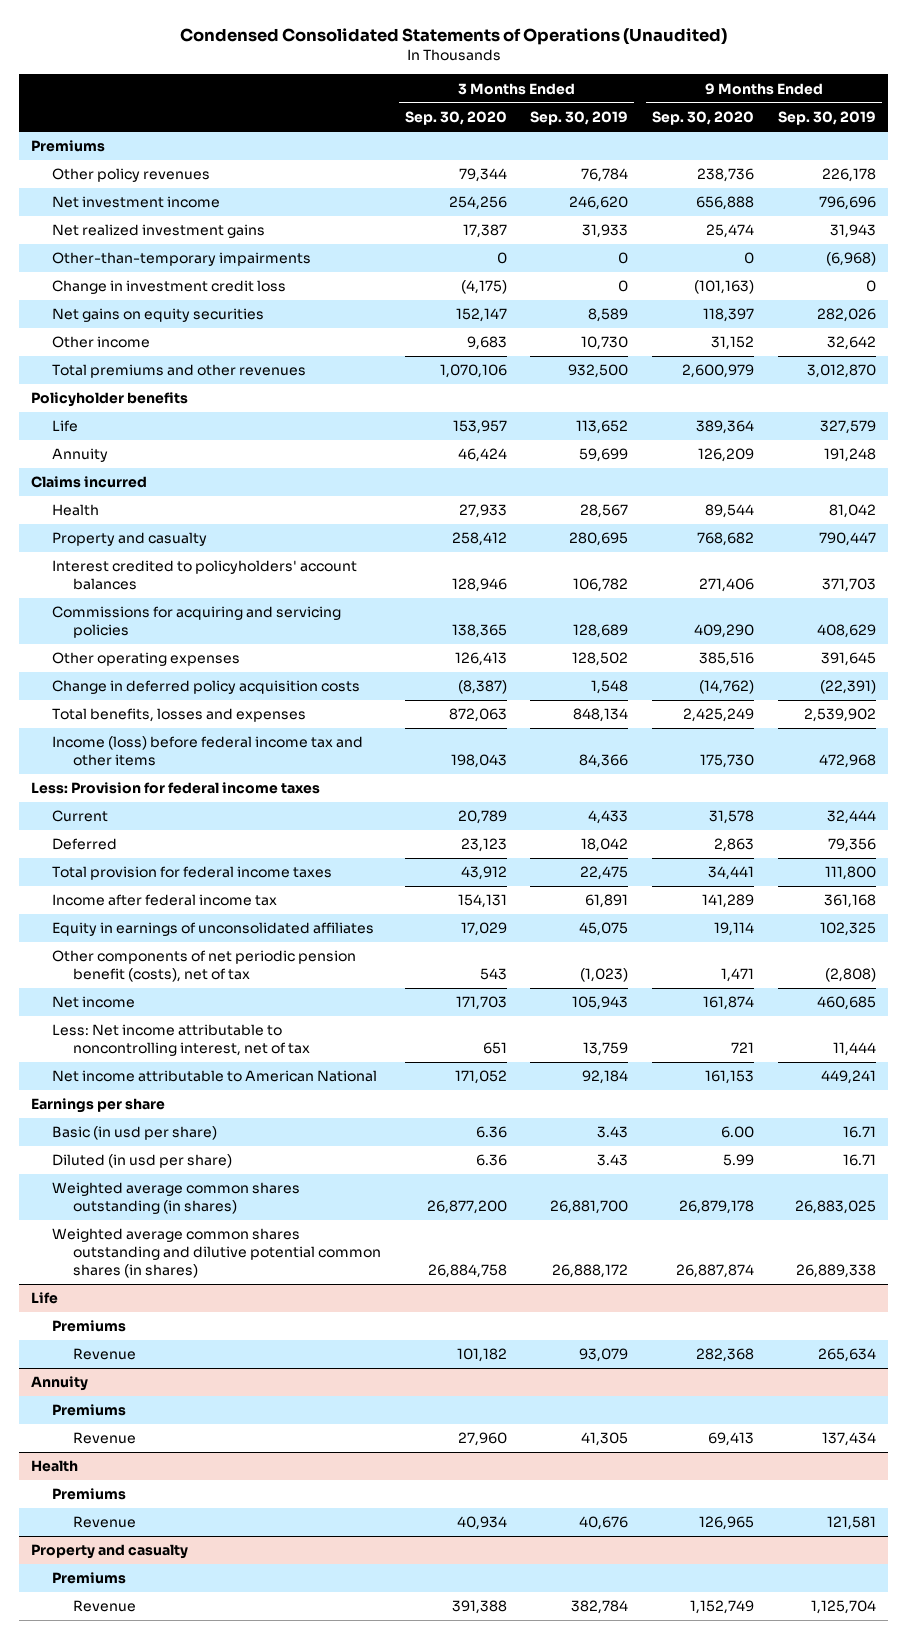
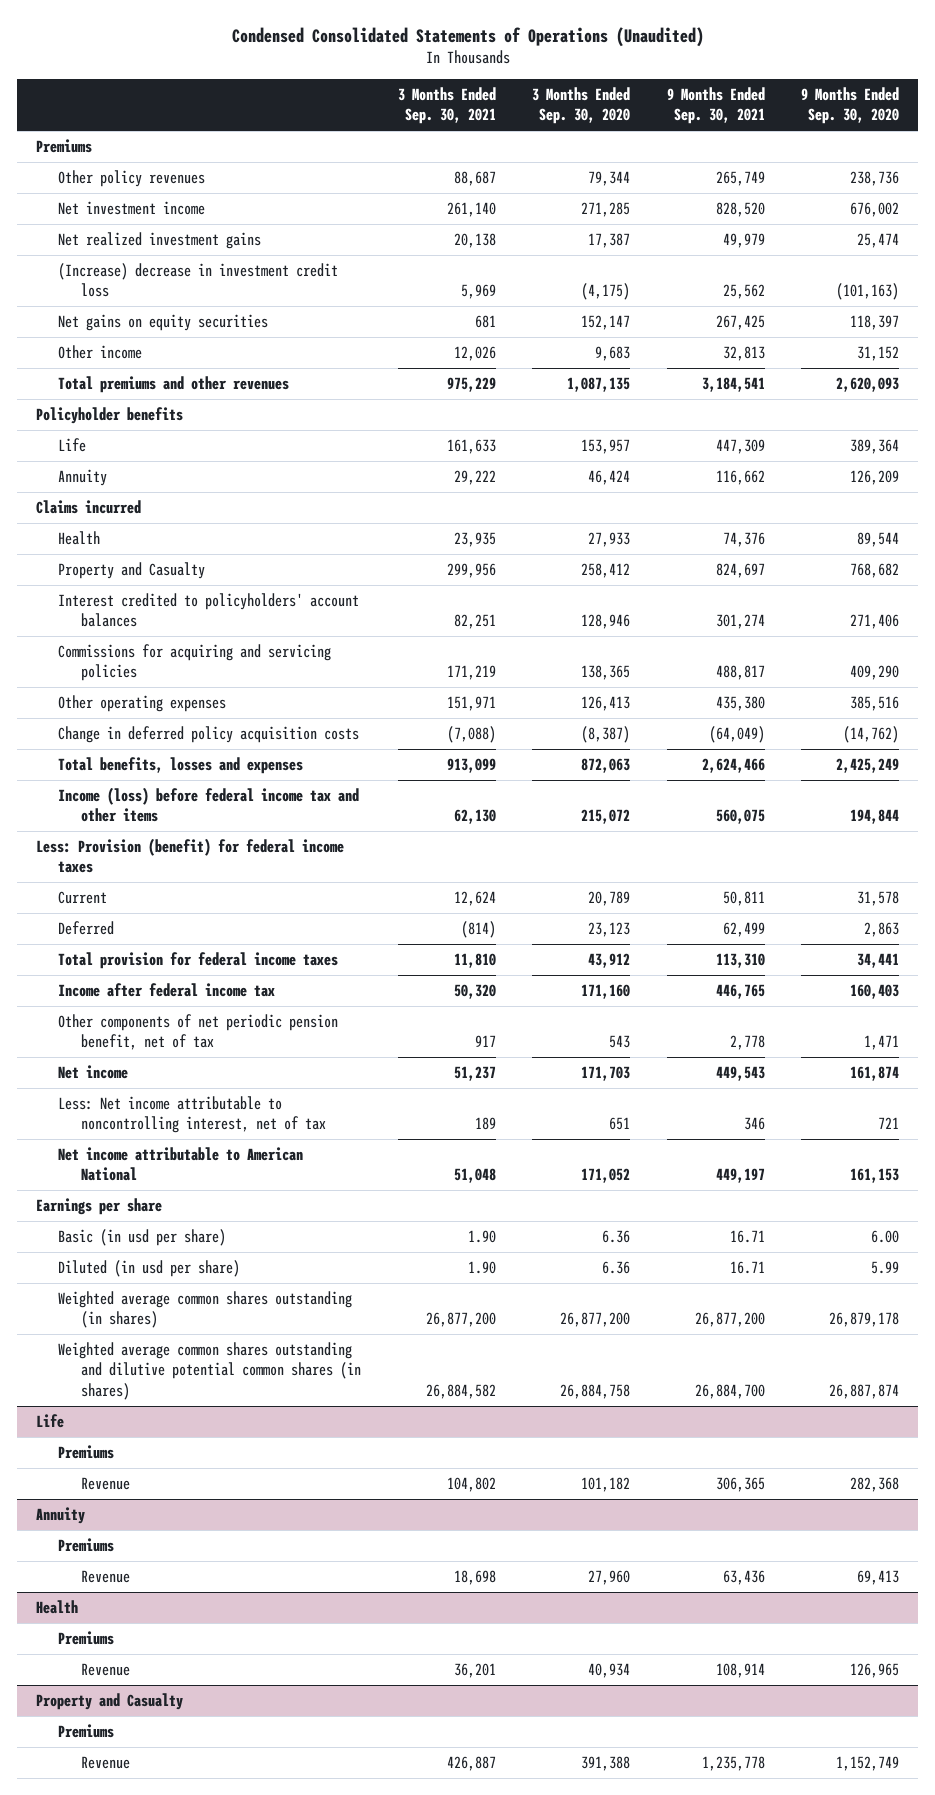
[530,111,629,126] Sep. 30, 2019 -> none
[778,111,877,126] Sep. 30, 2019 -> none
none -> [397,87,496,125] 3 Months Ended Sep. 30, 2021
none -> [666,87,765,125] 9 Months Ended Sep. 30, 2021
[448,196,507,211] 254,256 -> [581,202,631,218] 271,285
[696,196,755,211] 656,888 -> [850,202,900,218] 676,002
[51,252,311,267] Other-than-temporary impairments -> none
[51,280,286,295] Change in investment credit loss -> [58,263,339,298] (Increase) decrease in investment credit loss
[439,364,507,379] 1,070,106 -> [567,377,631,393] 1,087,135
[682,364,755,379] 2,600,979 -> [836,377,900,393] 2,620,093
[51,532,207,547] Property and casualty -> [58,562,206,580] Property and Casualty
[450,754,507,769] 198,043 -> [581,809,631,825] 215,072
[700,754,755,769] 175,730 -> [850,809,900,825] 194,844
[31,782,321,795] Less: Provision for federal income taxes -> [35,838,344,874] Less: Provision (benefit) for federal income taxes
[51,922,374,937] Equity in earnings of unconsolidated affiliates -> none
[457,894,507,909] 154,131 -> [581,984,631,1000] 171,160
[702,894,755,909] 141,289 -> [850,984,900,1000] 160,403
[51,950,356,983] Other components of net periodic pension benefit (costs), net of tax -> [58,1014,339,1051] Other components of net periodic pension benefit, net of tax
[31,1544,189,1560] Property and casualty -> [35,1693,183,1711] Property and Casualty

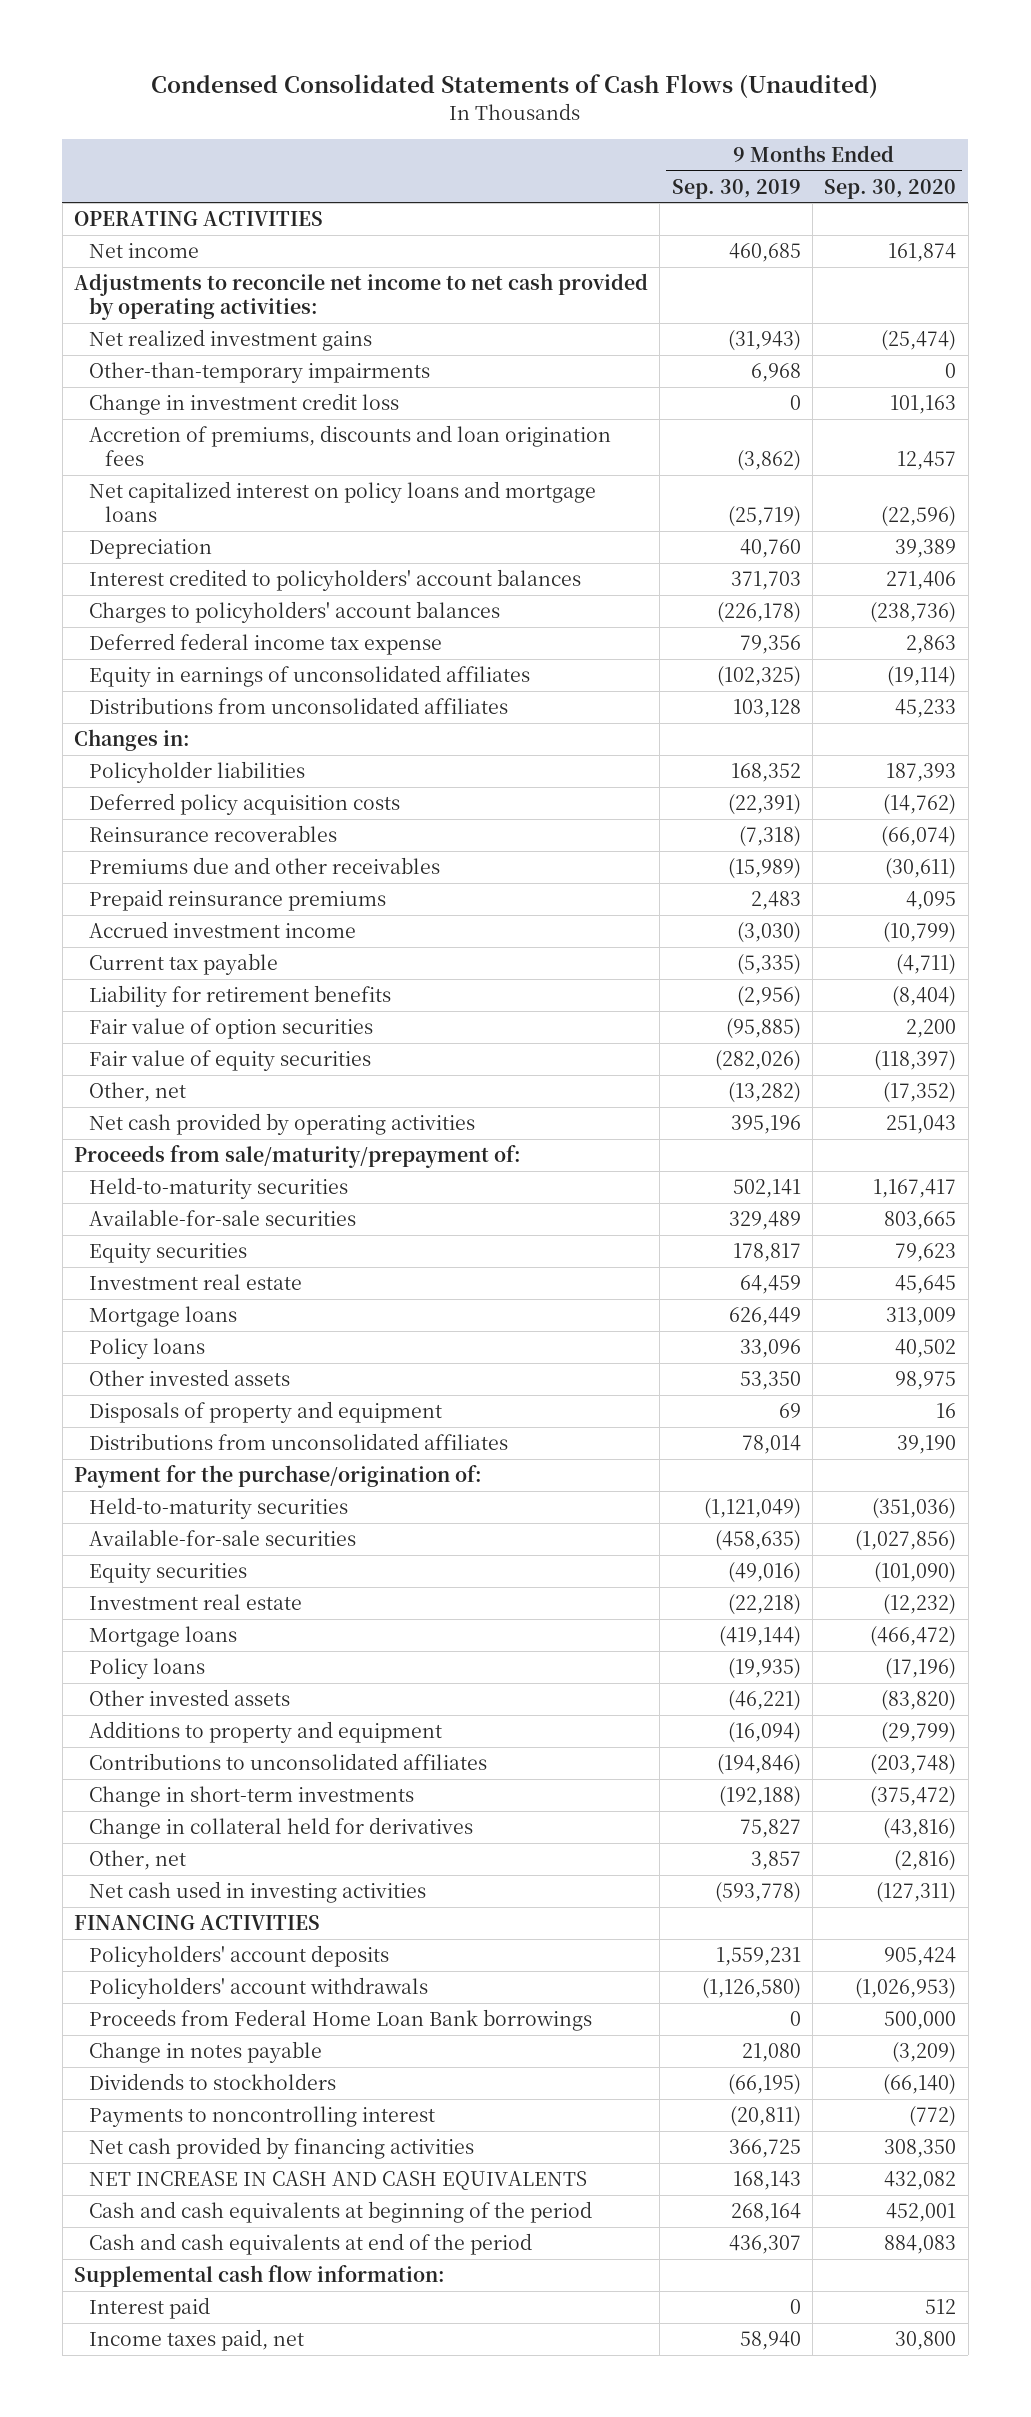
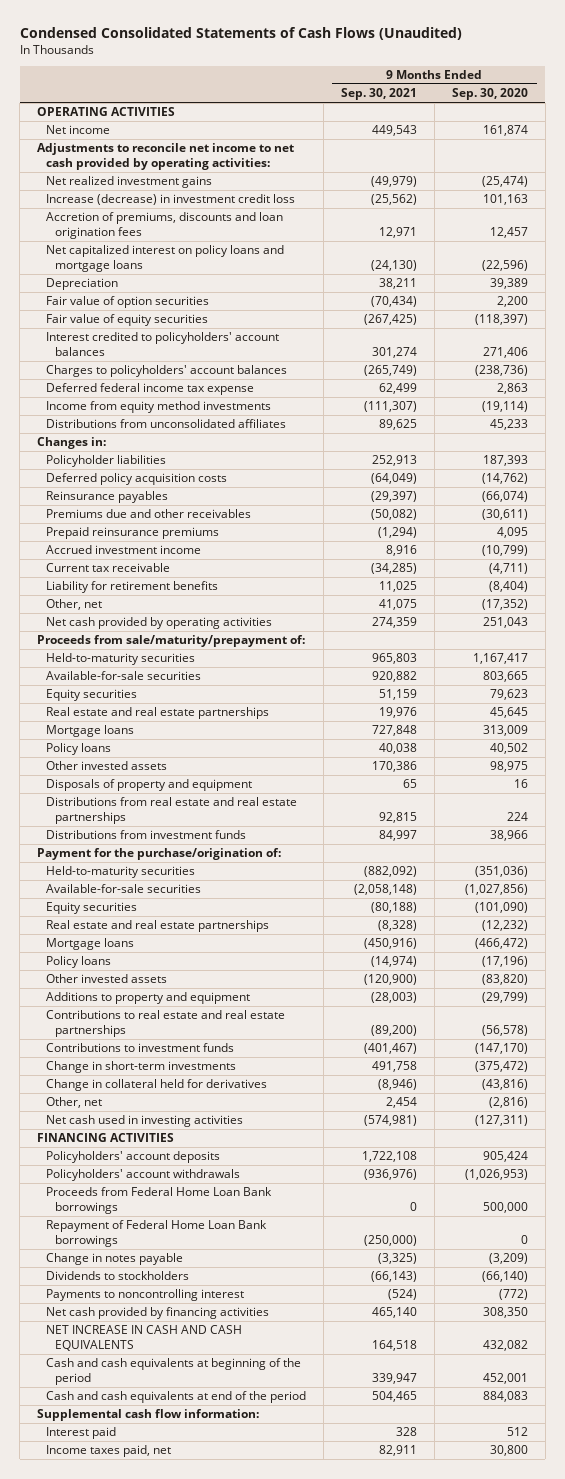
[671,178,801,199] Sep. 30, 2019 -> none
none -> [340,88,417,101] Sep. 30, 2021
[89,361,431,383] Other-than-temporary impairments -> none
[89,392,400,415] Change in investment credit loss -> [46,194,296,206] Increase (decrease) in investment credit loss
[89,1017,374,1039] Fair value of option securities -> [46,296,210,309] Fair value of option securities
[89,1049,372,1071] Fair value of equity securities -> [46,314,209,327] Fair value of equity securities
[89,664,531,687] Equity in earnings of unconsolidated affiliates -> [46,401,272,414] Income from equity method investments
[89,824,338,842] Reinsurance recoverables -> [46,491,169,504] Reinsurance payables
[89,952,279,975] Current tax payable -> [46,563,171,573] Current tax receivable
[89,1273,303,1290] Investment real estate -> [46,707,270,720] Real estate and real estate partnerships
none -> [46,797,298,825] Distributions from real estate and real estate partnerships
[89,1432,509,1450] Distributions from unconsolidated affiliates -> [46,830,247,840] Distributions from investment funds
[897,1434,957,1454] 39,190 -> [489,830,528,842] 38,966
[89,1593,303,1610] Investment real estate -> [46,920,270,933] Real estate and real estate partnerships
none -> [46,1010,286,1038] Contributions to real estate and real estate partnerships
[89,1752,488,1770] Contributions to unconsolidated affiliates -> [46,1043,235,1053] Contributions to investment funds
[870,1753,957,1775] (203,748) -> [474,1043,528,1055] (147,170)
none -> [46,1220,268,1248] Repayment of Federal Home Loan Bank borrowings

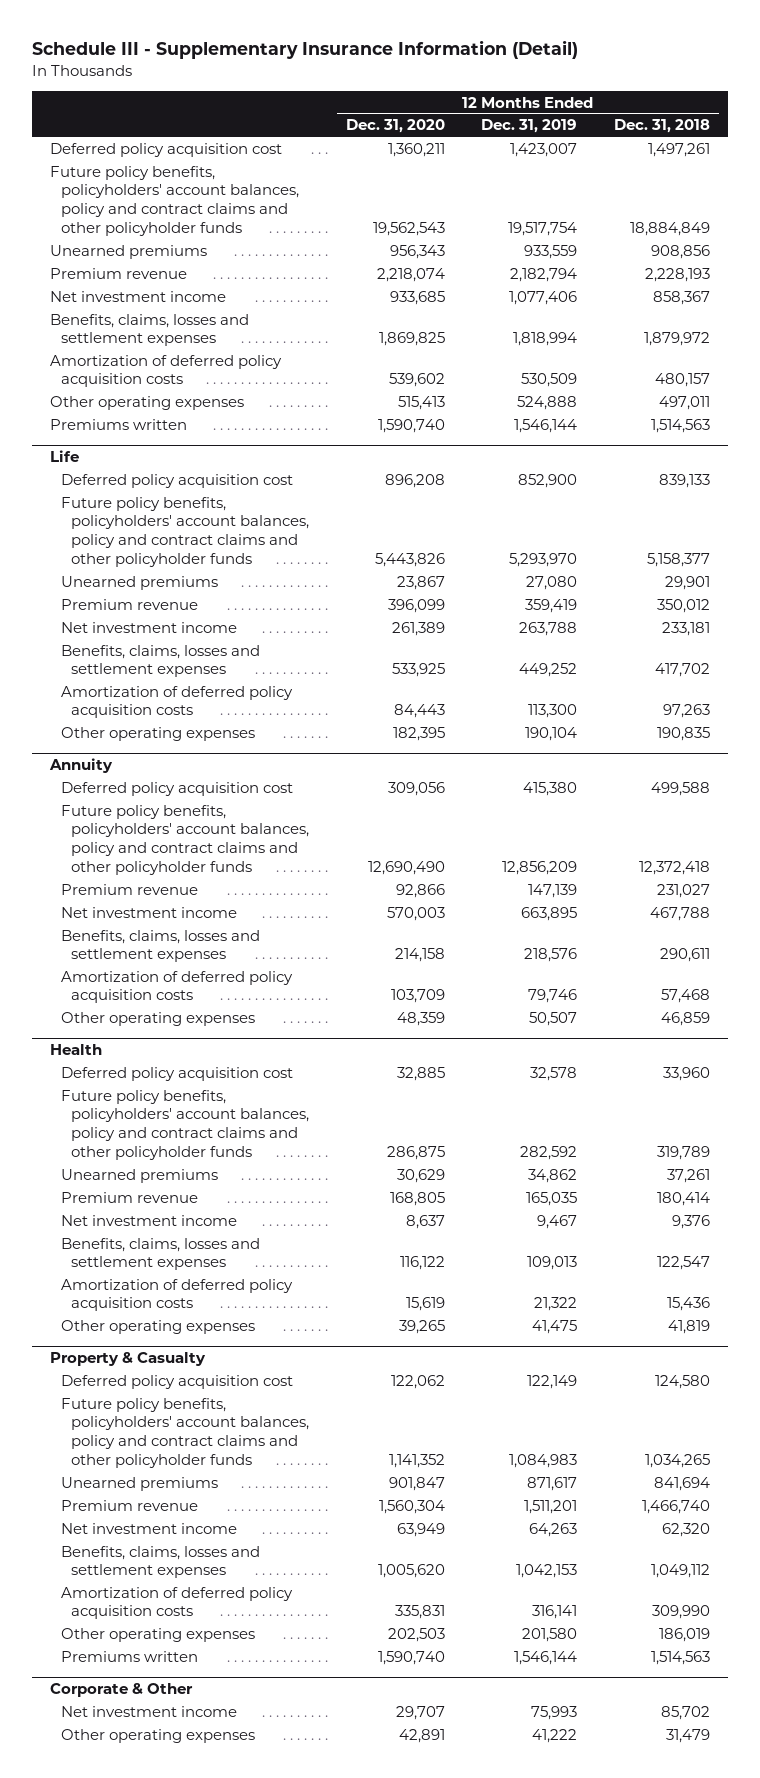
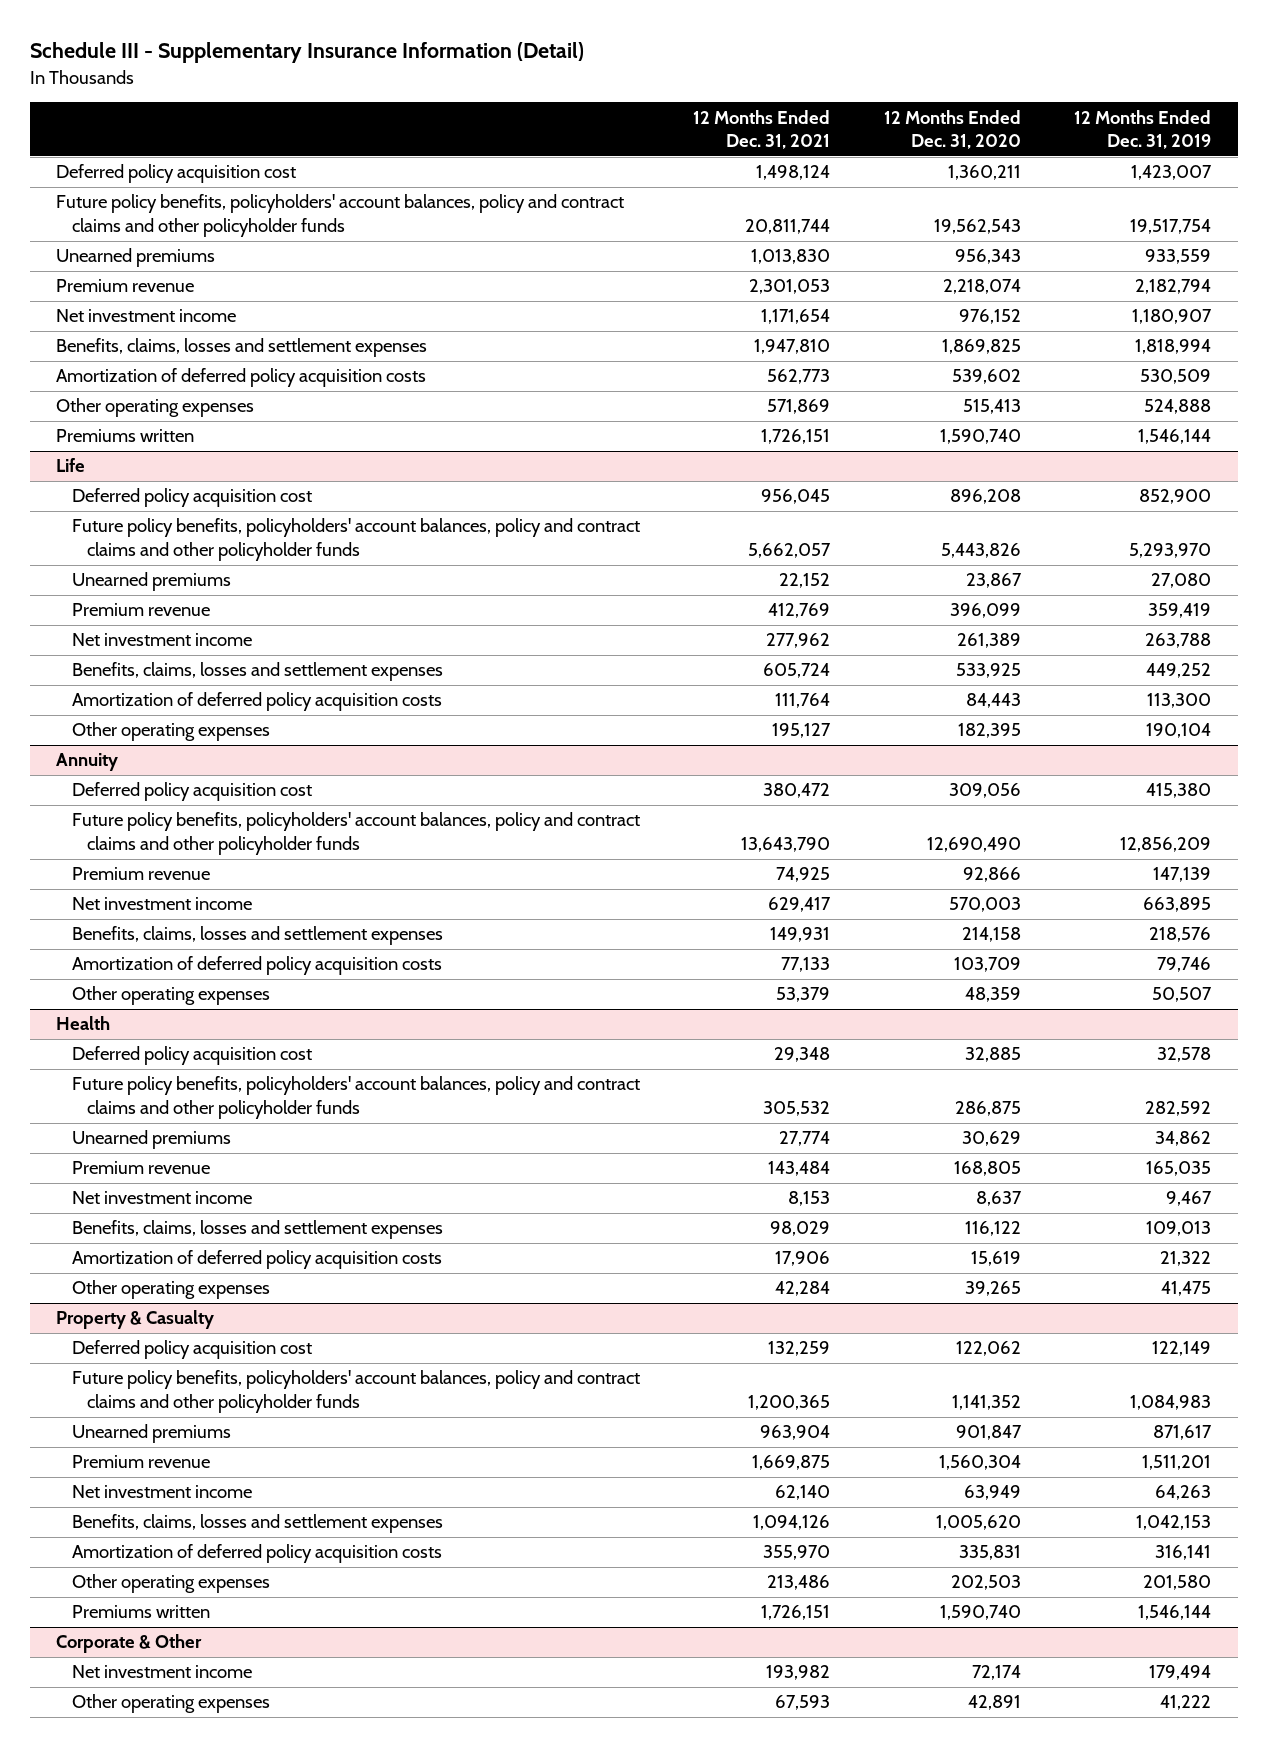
[613,119,710,134] Dec. 31, 2018 -> none
none -> [693,109,831,150] 12 Months Ended Dec. 31, 2021
[389,290,445,305] 933,685 -> [958,309,1021,325] 976,152
[509,290,578,305] 1,077,406 -> [1132,309,1213,325] 1,180,907
[395,1705,445,1720] 29,707 -> [971,1665,1021,1681] 72,174
[531,1705,578,1720] 75,993 -> [1149,1665,1212,1681] 179,494

